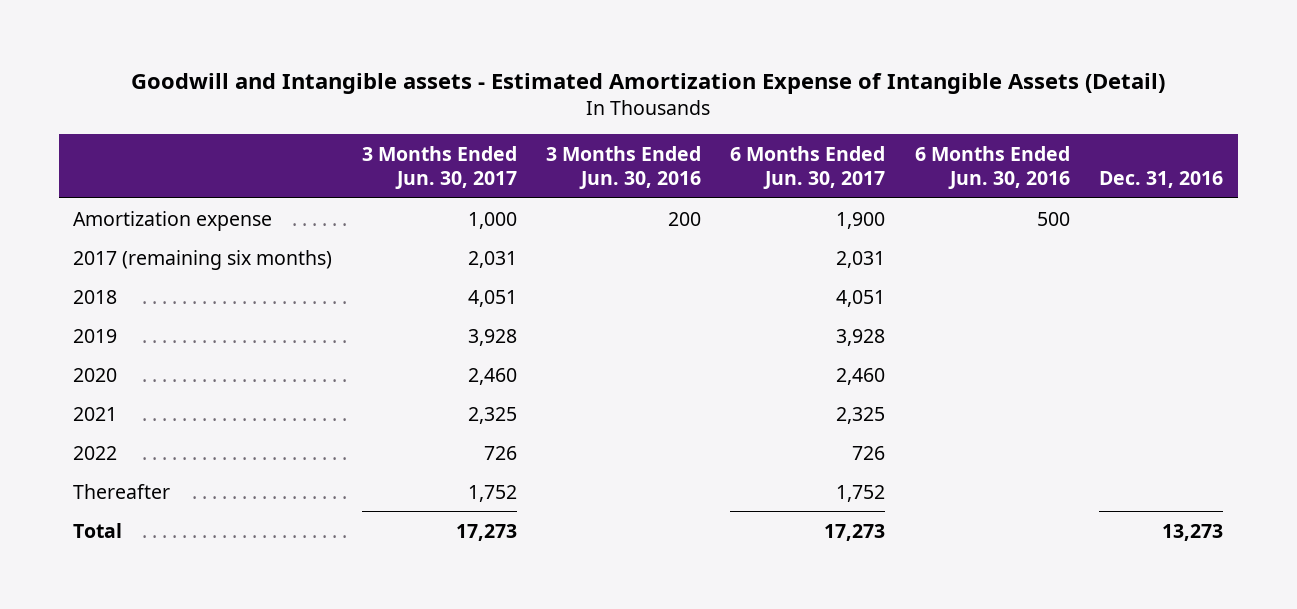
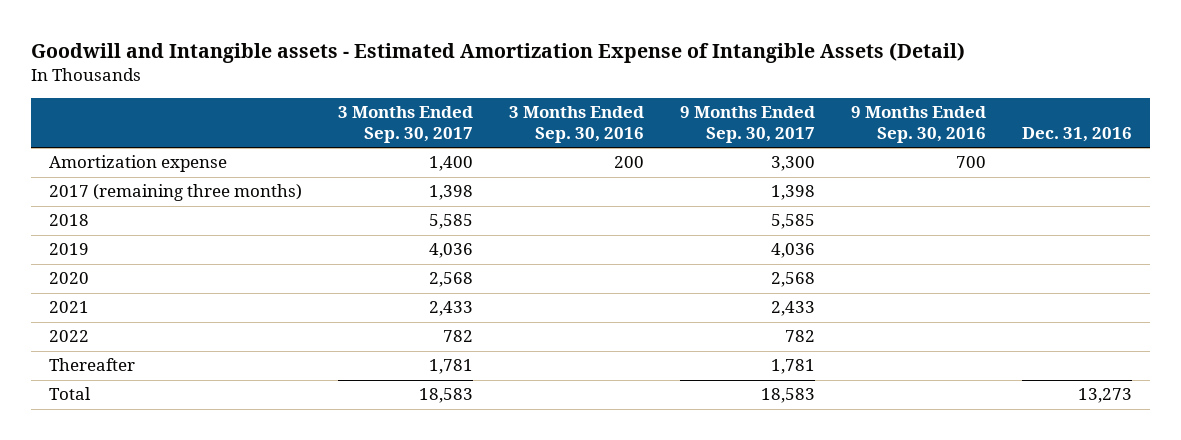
[361,145,517,189] 3 Months Ended Jun. 30, 2017 -> none
[546,145,702,189] 3 Months Ended Jun. 30, 2016 -> none
[730,145,886,189] 6 Months Ended Jun. 30, 2017 -> none
[914,145,1070,189] 6 Months Ended Jun. 30, 2016 -> none
none -> [338,106,474,144] 3 Months Ended Sep. 30, 2017
none -> [509,106,645,144] 3 Months Ended Sep. 30, 2016
none -> [680,106,816,144] 9 Months Ended Sep. 30, 2017
none -> [850,106,986,144] 9 Months Ended Sep. 30, 2016
[73,249,333,270] 2017 (remaining six months) -> [49,184,303,202] 2017 (remaining three months)

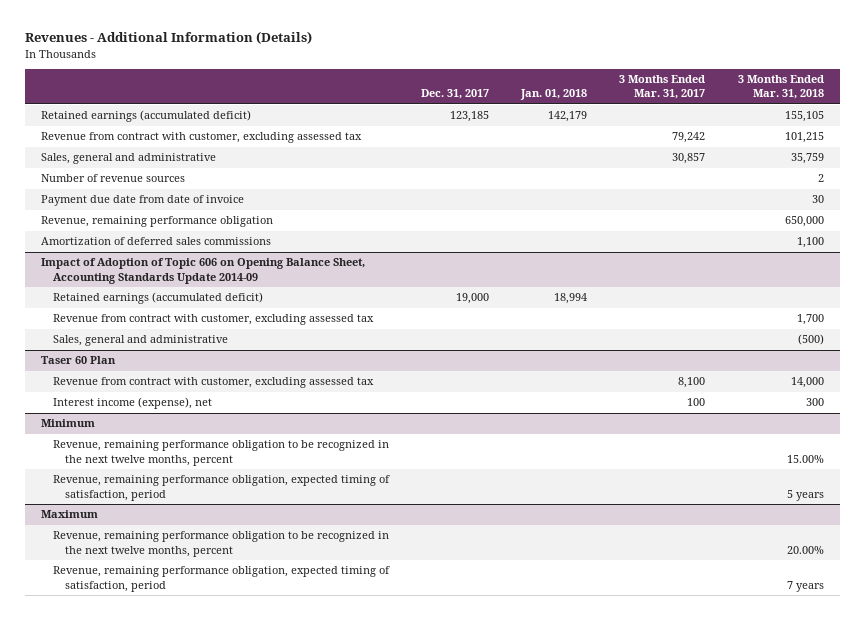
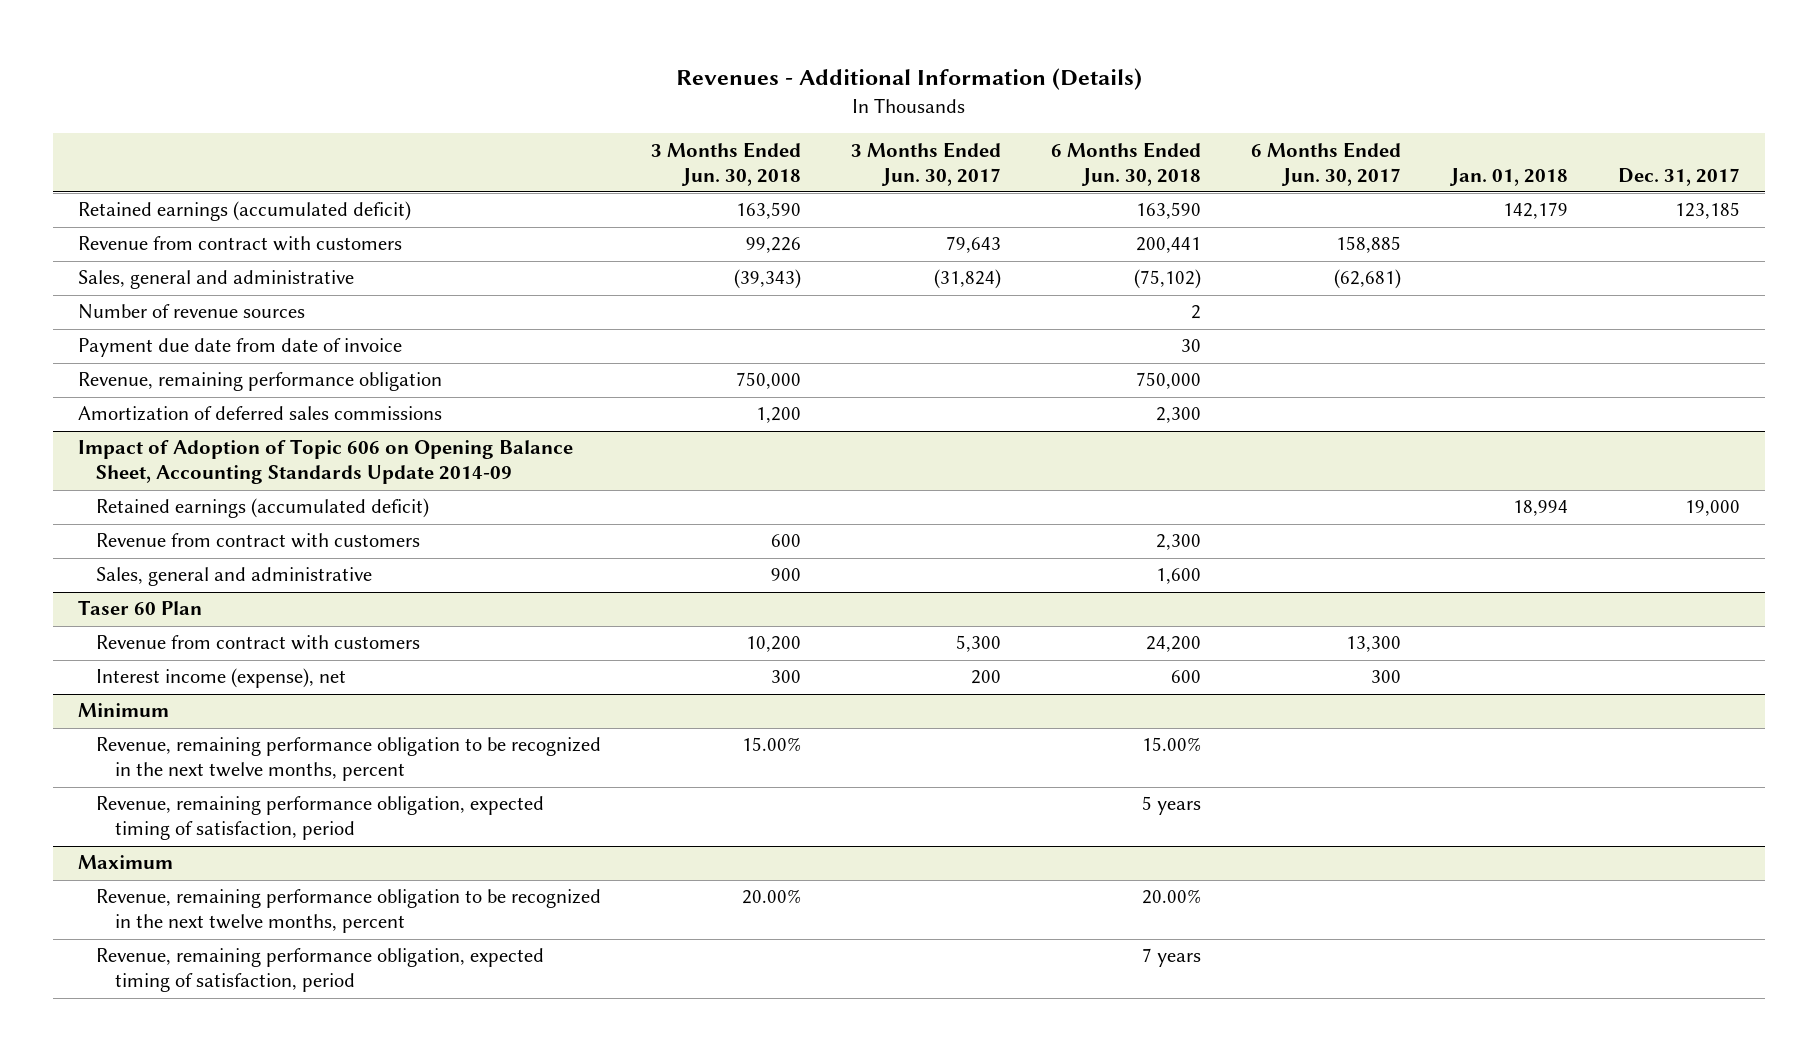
[619,75,706,100] 3 Months Ended Mar. 31, 2017 -> none
[737,75,824,100] 3 Months Ended Mar. 31, 2018 -> none
none -> [651,141,802,186] 3 Months Ended Jun. 30, 2018
none -> [851,141,1002,186] 3 Months Ended Jun. 30, 2017
none -> [1051,141,1202,186] 6 Months Ended Jun. 30, 2018
none -> [1251,141,1402,186] 6 Months Ended Jun. 30, 2017
[41,132,363,144] Revenue from contract with customer, excluding assessed tax -> [78,236,403,252] Revenue from contract with customers
[52,314,374,326] Revenue from contract with customer, excluding assessed tax -> [96,533,421,549] Revenue from contract with customers
[52,377,374,389] Revenue from contract with customer, excluding assessed tax -> [96,635,421,651] Revenue from contract with customers

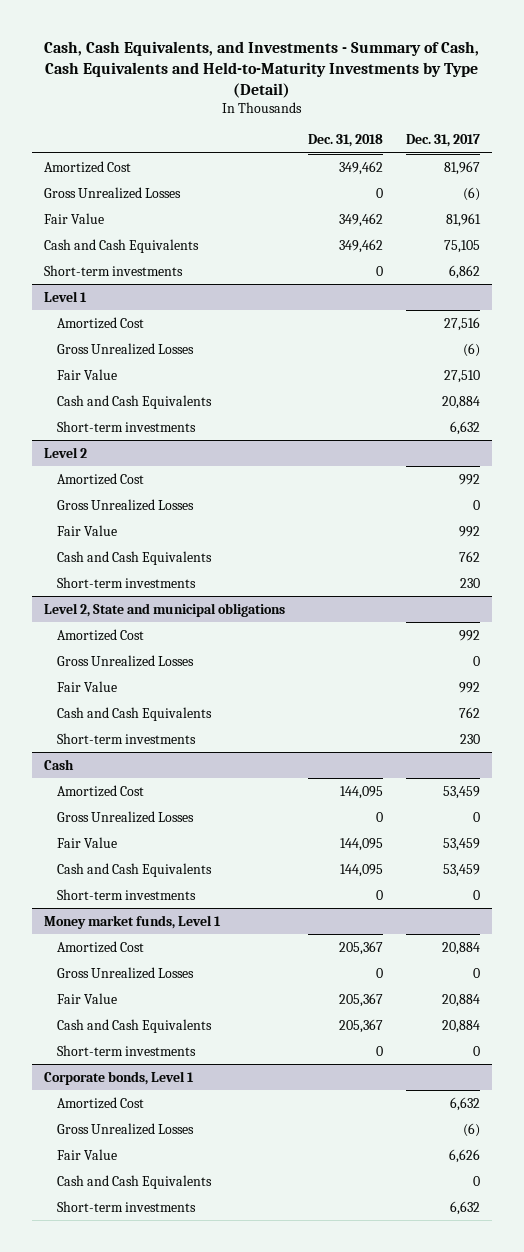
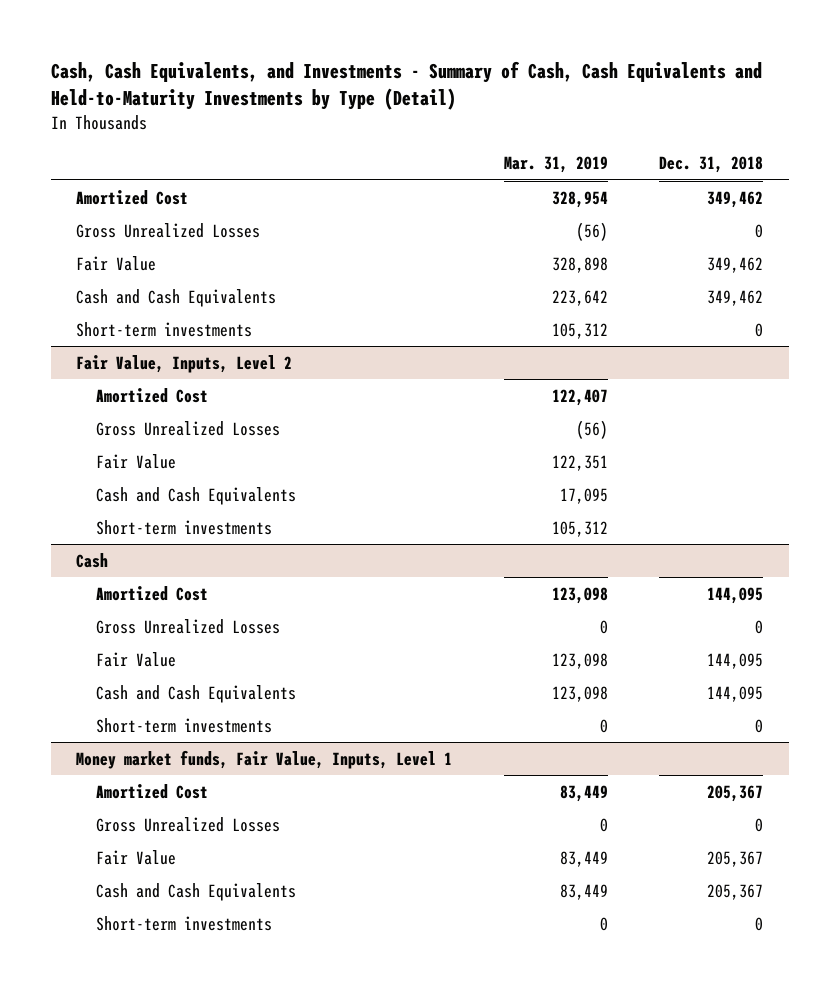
[406,134,481,148] Dec. 31, 2017 -> none
none -> [503,156,608,174] Mar. 31, 2019
[43,290,87,302] Level 1 -> none
[56,316,144,329] Amortized Cost -> none
[56,342,194,355] Gross Unrealized Losses -> none
[56,368,117,380] Fair Value -> none
[56,394,212,409] Cash and Cash Equivalents -> none
[56,420,196,432] Short-term investments -> none
[43,446,87,458] Level 2 -> [76,354,293,373] Fair Value, Inputs, Level 2
[43,602,285,617] Level 2, State and municipal obligations -> none
[56,628,144,641] Amortized Cost -> none
[56,654,194,667] Gross Unrealized Losses -> none
[56,680,117,692] Fair Value -> none
[56,706,212,721] Cash and Cash Equivalents -> none
[56,732,196,744] Short-term investments -> none
[43,914,221,929] Money market funds, Level 1 -> [76,749,453,769] Money market funds, Fair Value, Inputs, Level 1
[43,1070,194,1085] Corporate bonds, Level 1 -> none
[56,1096,144,1109] Amortized Cost -> none
[56,1122,194,1135] Gross Unrealized Losses -> none
[56,1148,117,1160] Fair Value -> none
[56,1174,212,1189] Cash and Cash Equivalents -> none
[56,1200,196,1212] Short-term investments -> none

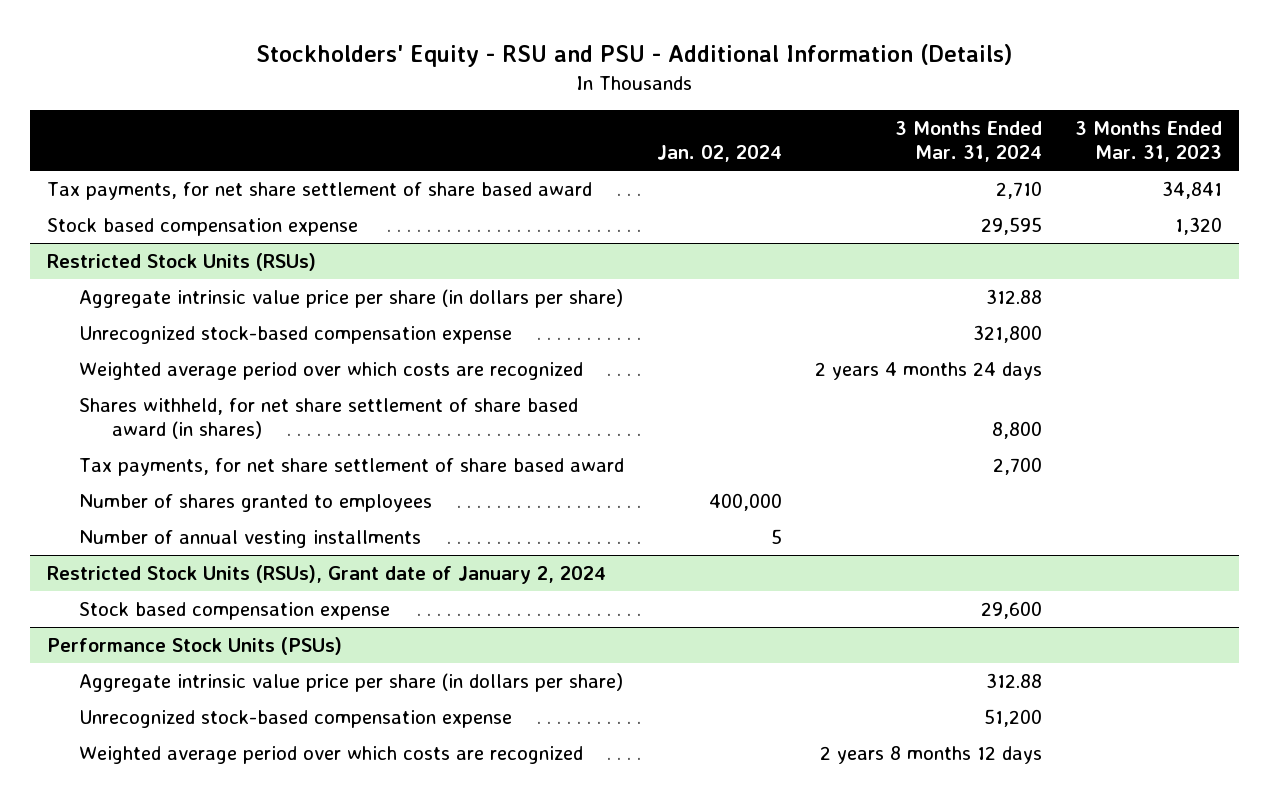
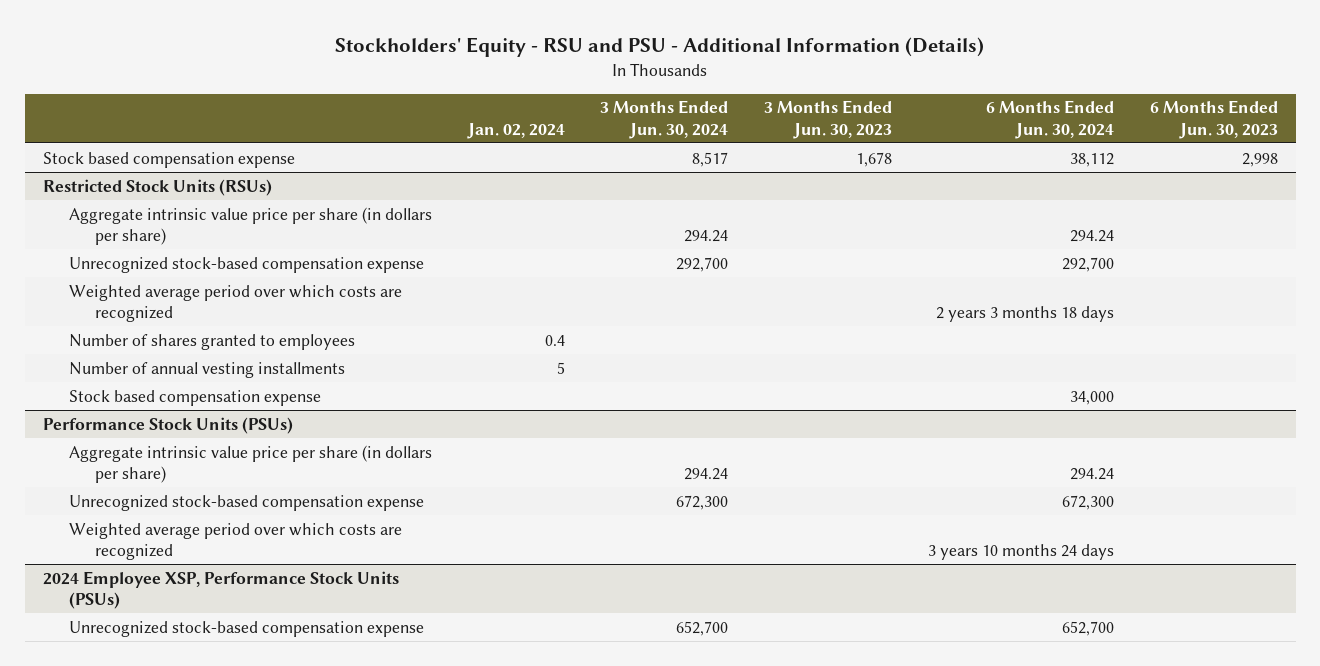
[895,121,1043,163] 3 Months Ended Mar. 31, 2024 -> none
[1075,121,1223,163] 3 Months Ended Mar. 31, 2023 -> none
none -> [600,100,729,139] 3 Months Ended Jun. 30, 2024
none -> [764,100,893,139] 3 Months Ended Jun. 30, 2023
none -> [985,100,1114,139] 6 Months Ended Jun. 30, 2024
none -> [1149,100,1278,139] 6 Months Ended Jun. 30, 2023
[46,181,592,200] Tax payments, for net share settlement of share based award -> none
[79,397,579,439] Shares withheld, for net share settlement of share based award (in shares) -> none
[79,457,625,476] Tax payments, for net share settlement of share based award -> none
[709,492,783,511] 400,000 -> [544,334,565,346] 0.4
[46,564,606,584] Restricted Stock Units (RSUs), Grant date of January 2, 2024 -> none
[79,601,391,620] Stock based compensation expense -> none
none -> [68,389,321,406] Stock based compensation expense
none -> [42,570,399,609] 2024 Employee XSP, Performance Stock Units (PSUs)
none -> [68,620,424,637] Unrecognized stock-based compensation expense

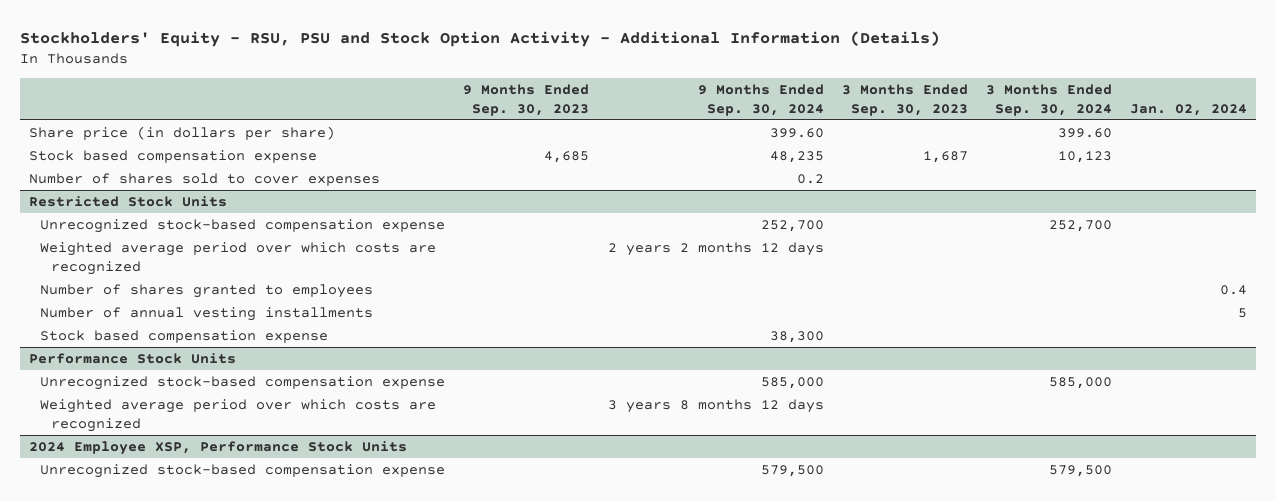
[335,37,985,58] Stockholders' Equity - RSU and PSU - Additional Information (Details) -> [19,31,940,48] Stockholders' Equity - RSU, PSU and Stock Option Activity - Additional Information (Details)
[600,100,729,139] 3 Months Ended Jun. 30, 2024 -> none
[764,100,893,139] 3 Months Ended Jun. 30, 2023 -> none
[985,100,1114,139] 6 Months Ended Jun. 30, 2024 -> none
[1149,100,1278,139] 6 Months Ended Jun. 30, 2023 -> none
none -> [463,83,590,116] 9 Months Ended Sep. 30, 2023
none -> [697,83,824,116] 9 Months Ended Sep. 30, 2024
none -> [841,83,968,116] 3 Months Ended Sep. 30, 2023
none -> [985,83,1112,116] 3 Months Ended Sep. 30, 2024
none -> [29,125,336,140] Share price (in dollars per share)
[68,206,432,245] Aggregate intrinsic value price per share (in dollars per share) -> none
none -> [29,172,381,186] Number of shares sold to cover expenses
[42,178,272,196] Restricted Stock Units (RSUs) -> [29,195,228,207] Restricted Stock Units
[68,444,432,483] Aggregate intrinsic value price per share (in dollars per share) -> none
[42,416,293,434] Performance Stock Units (PSUs) -> [29,352,237,364] Performance Stock Units
[42,570,399,609] 2024 Employee XSP, Performance Stock Units (PSUs) -> [29,440,408,455] 2024 Employee XSP, Performance Stock Units

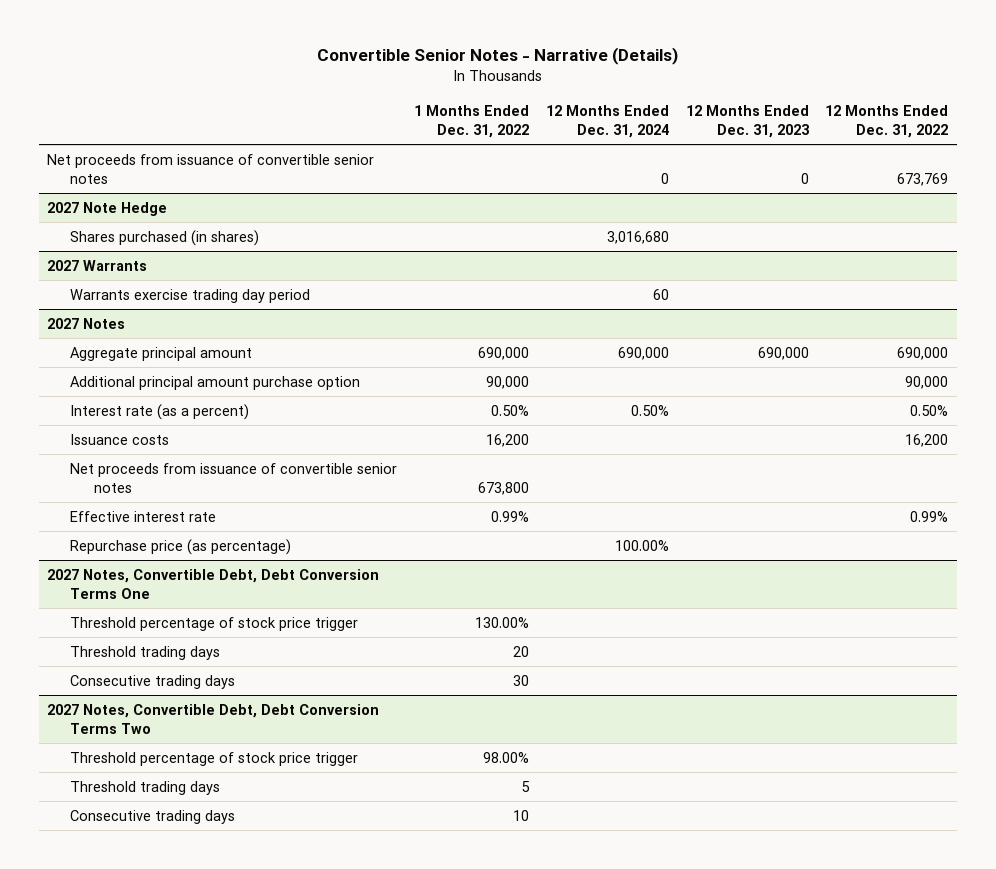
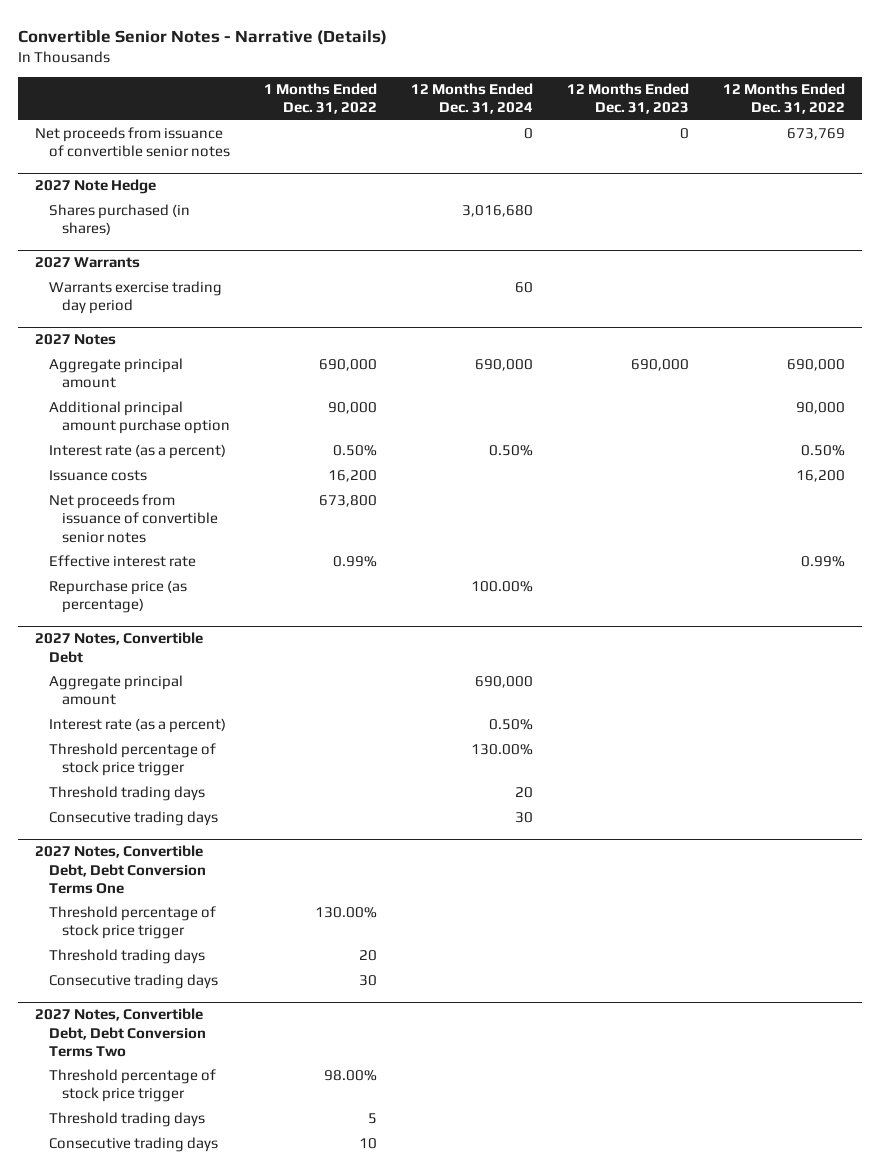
none -> [35,632,204,663] 2027 Notes, Convertible Debt
none -> [48,675,183,706] Aggregate principal amount
none -> [48,718,226,734] Interest rate (as a percent)
none -> [48,743,216,777] Threshold percentage of stock price trigger
none -> [48,786,205,802] Threshold trading days
none -> [48,811,218,827] Consecutive trading days

